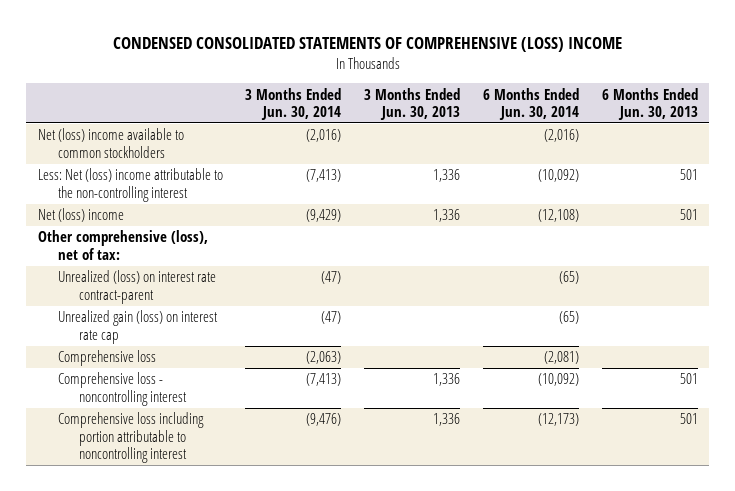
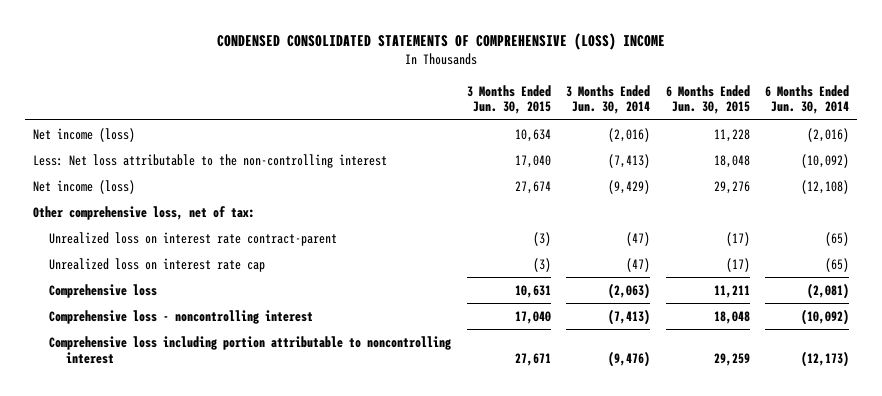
[364,87,461,121] 3 Months Ended Jun. 30, 2013 -> none
[601,87,698,121] 6 Months Ended Jun. 30, 2013 -> none
none -> [466,84,551,115] 3 Months Ended Jun. 30, 2015
none -> [665,84,750,115] 6 Months Ended Jun. 30, 2015
[37,128,184,158] Net (loss) income available to common stockholders -> [32,127,135,142] Net income (loss)
[37,168,223,202] Less: Net (loss) income attributable to the non-controlling interest -> [32,153,387,168] Less: Net loss attributable to the non-controlling interest
[37,208,124,223] Net (loss) income -> [32,179,135,194] Net income (loss)
[37,230,208,260] Other comprehensive (loss), net of tax: -> [32,205,255,220] Other comprehensive loss, net of tax:
[58,270,217,304] Unrealized (loss) on interest rate contract-parent -> [49,231,338,246] Unrealized loss on interest rate contract-parent
[58,310,219,344] Unrealized gain (loss) on interest rate cap -> [49,257,266,272] Unrealized loss on interest rate cap

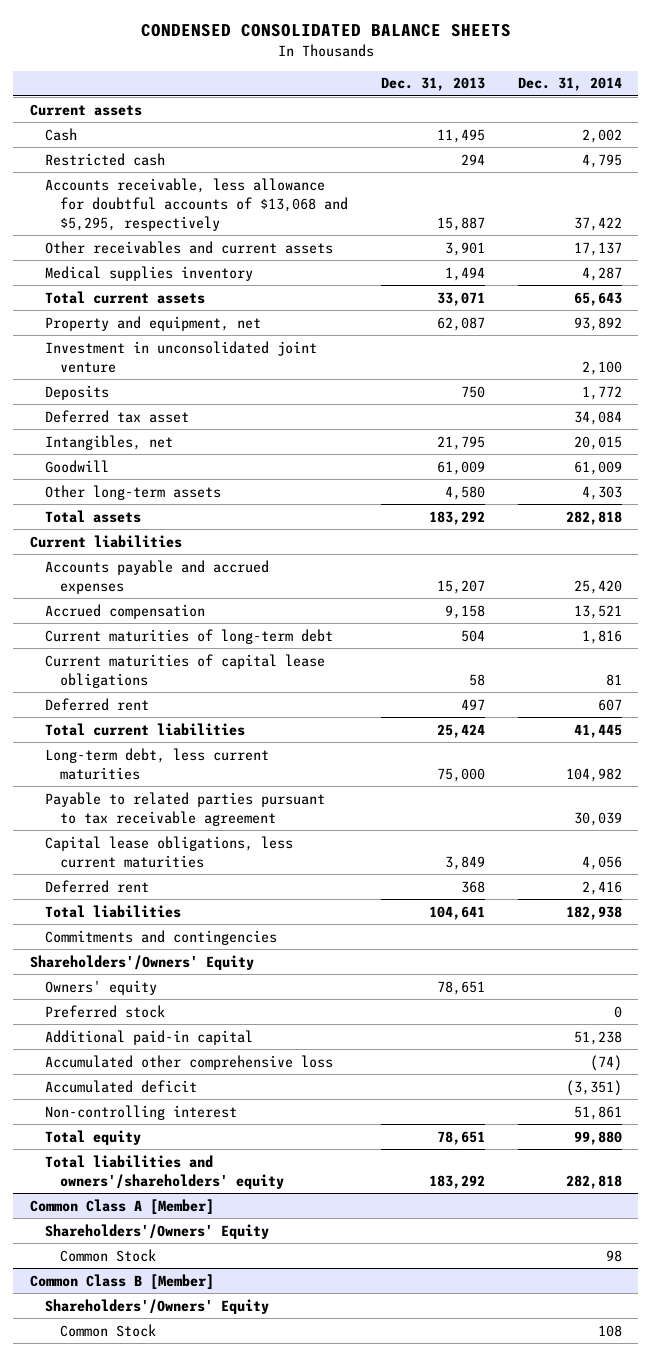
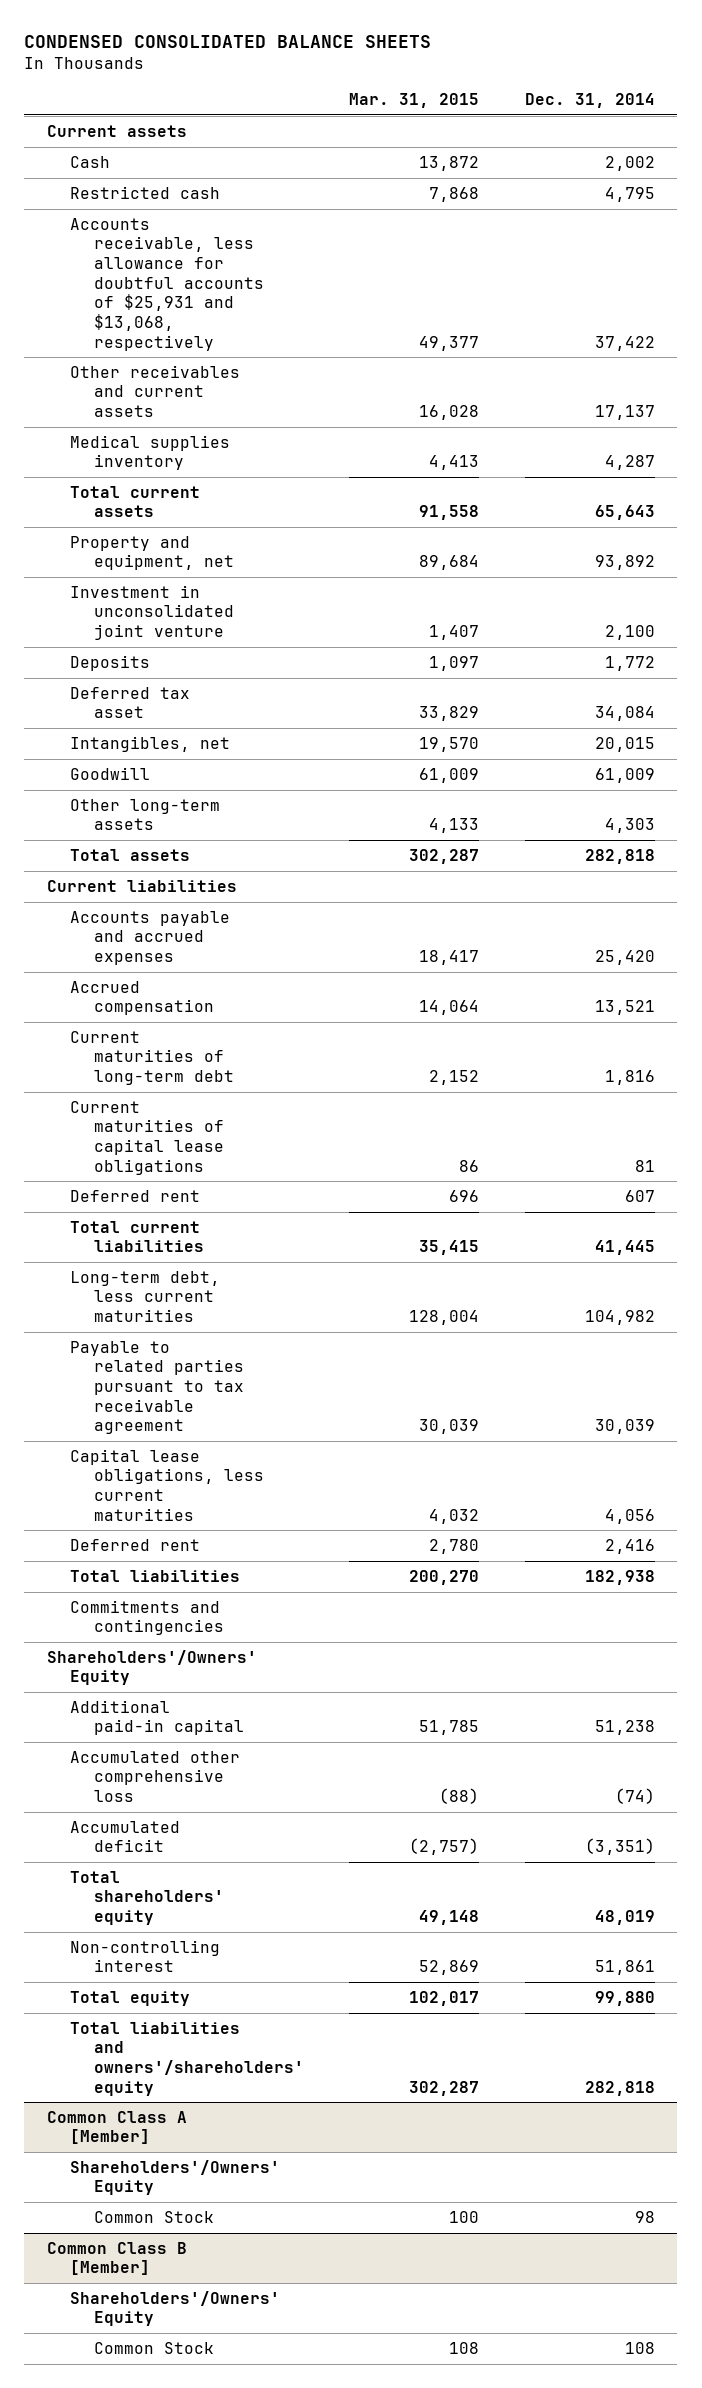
[380,77,485,92] Dec. 31, 2013 -> none
none -> [349,92,480,108] Mar. 31, 2015
[44,177,348,231] Accounts receivable, less allowance for doubtful accounts of $13,068 and $5,295, respectively -> [70,217,265,351] Accounts receivable, less allowance for doubtful accounts of $25,931 and $13,068, respectively
[44,979,157,995] Owners' equity -> none
[44,1004,165,1018] Preferred stock -> none
none -> [70,1870,225,1926] Total shareholders' equity

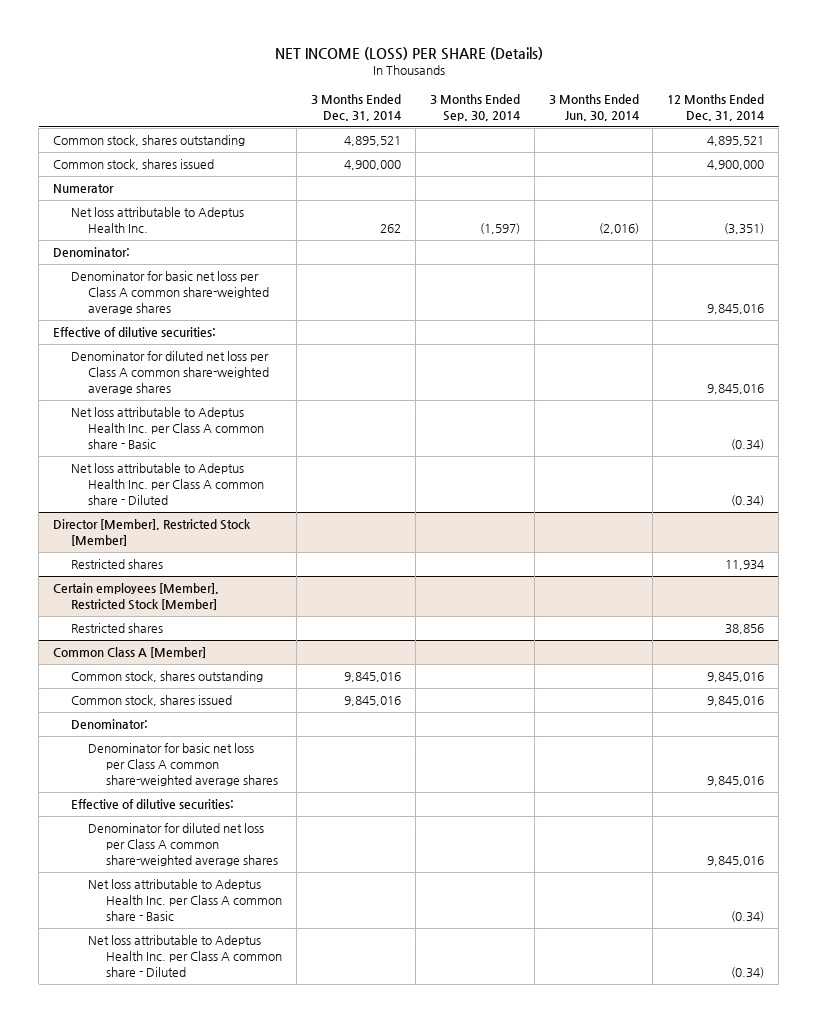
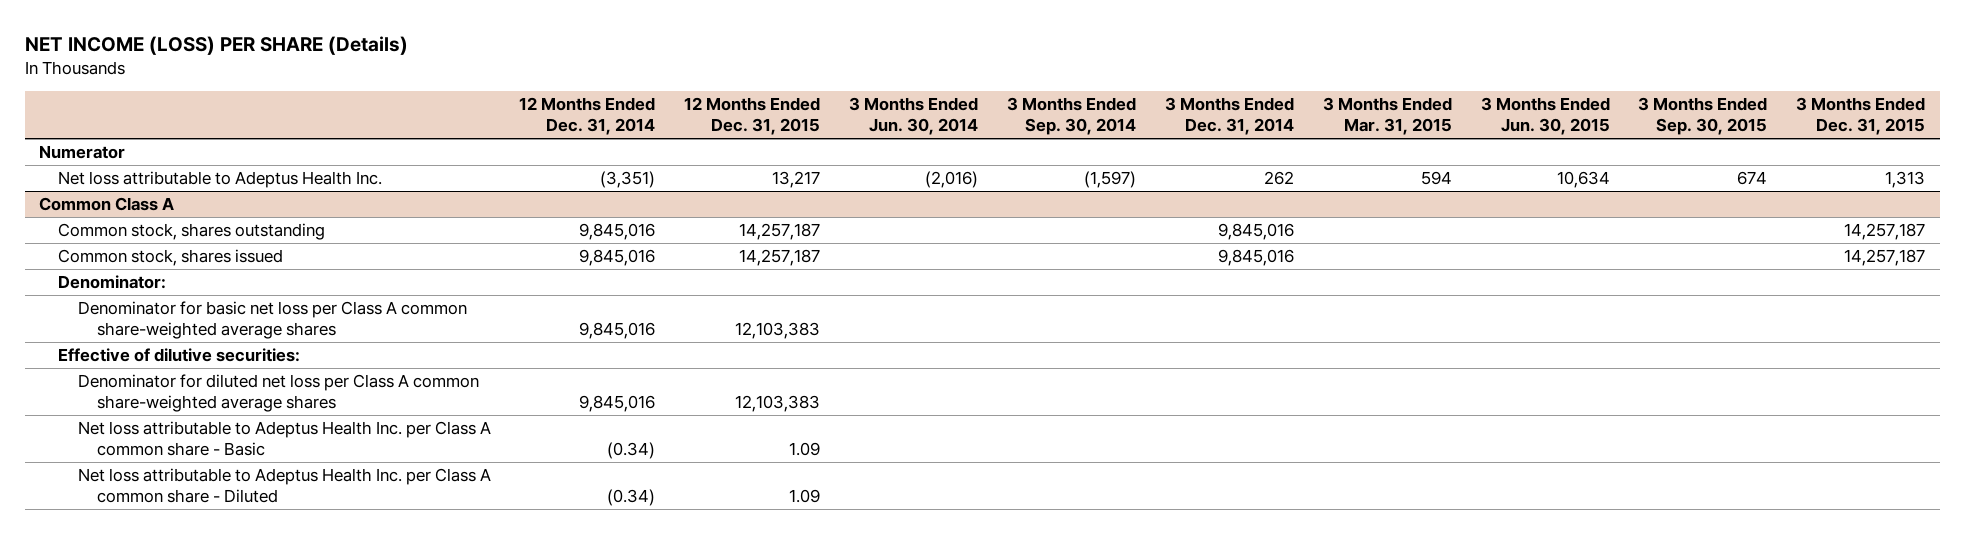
none -> [684,97,821,136] 12 Months Ended Dec. 31, 2015
none -> [1322,97,1452,136] 3 Months Ended Mar. 31, 2015
none -> [1480,97,1610,136] 3 Months Ended Jun. 30, 2015
none -> [1638,97,1768,136] 3 Months Ended Sep. 30, 2015
none -> [1796,97,1926,136] 3 Months Ended Dec. 31, 2015
[53,135,246,147] Common stock, shares outstanding -> none
[53,159,215,171] Common stock, shares issued -> none
[53,247,131,258] Denominator: -> none
[70,271,270,315] Denominator for basic net loss per Class A common share-weighted average shares -> none
[53,327,217,338] Effective of dilutive securities: -> none
[70,351,270,395] Denominator for diluted net loss per Class A common share-weighted average shares -> none
[70,407,265,450] Net loss attributable to Adeptus Health Inc. per Class A common share - Basic -> none
[70,463,265,506] Net loss attributable to Adeptus Health Inc. per Class A common share - Diluted -> none
[53,519,252,547] Director [Member], Restricted Stock [Member] -> none
[70,559,163,570] Restricted shares -> none
[53,583,220,611] Certain employees [Member], Restricted Stock [Member] -> none
[70,623,163,634] Restricted shares -> none
[53,647,207,659] Common Class A [Member] -> [39,196,175,211] Common Class A

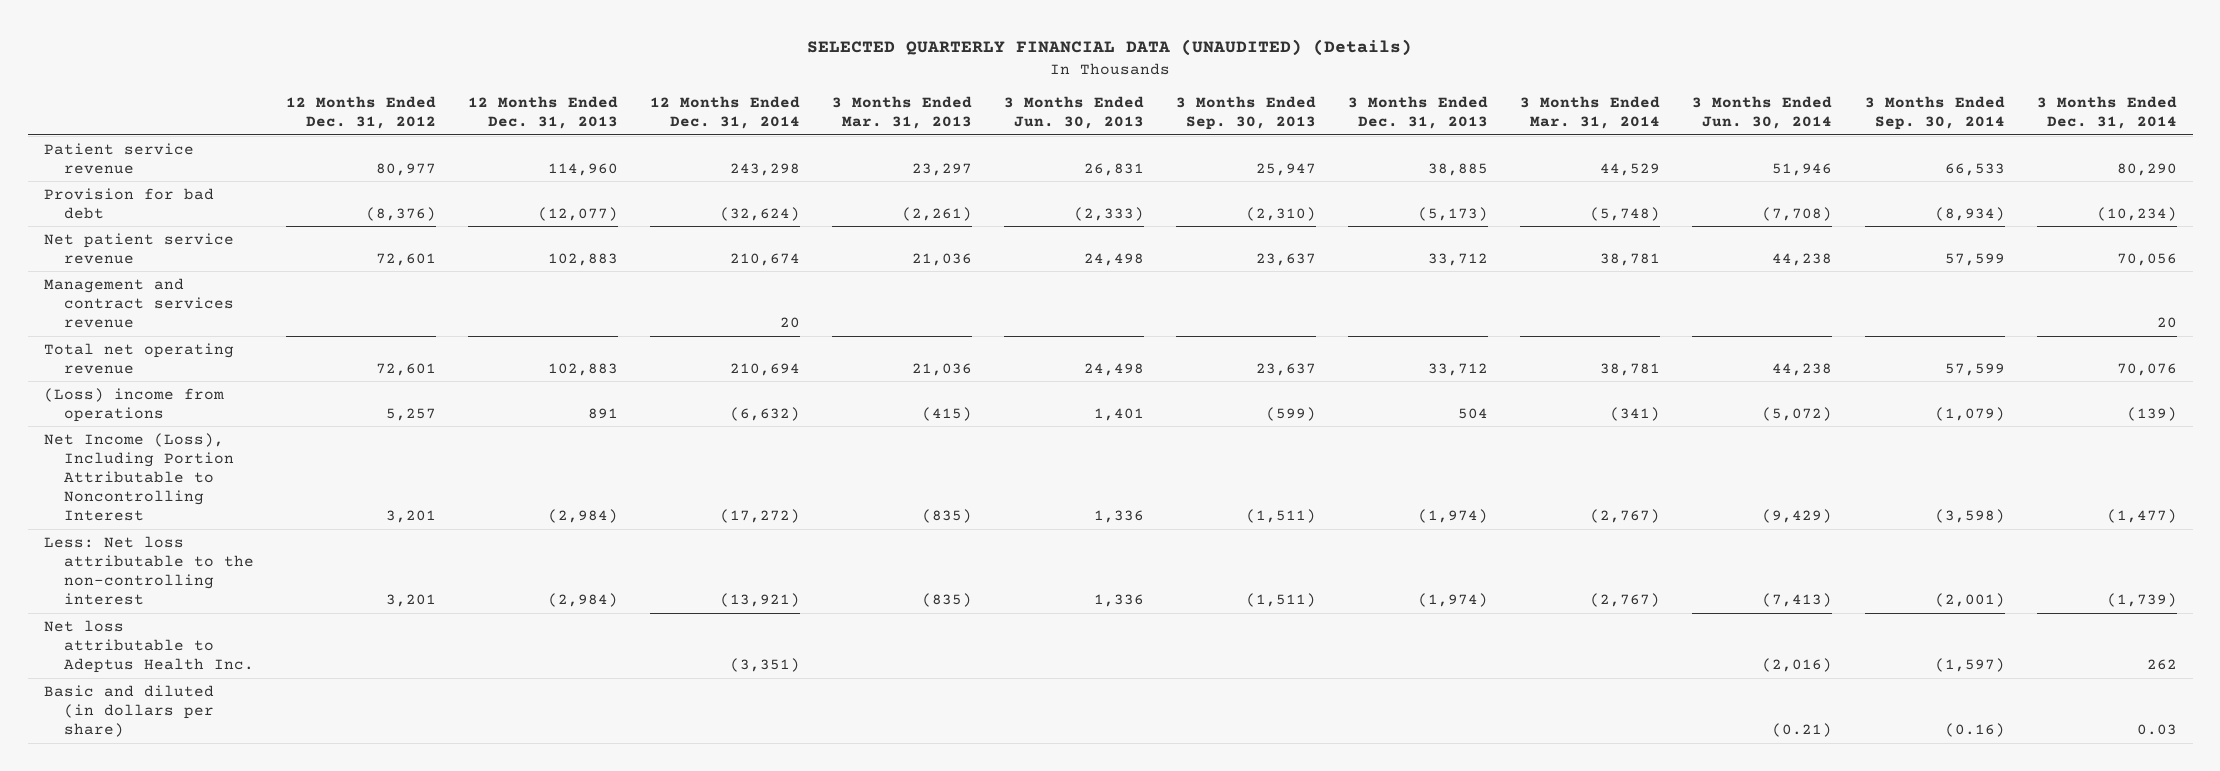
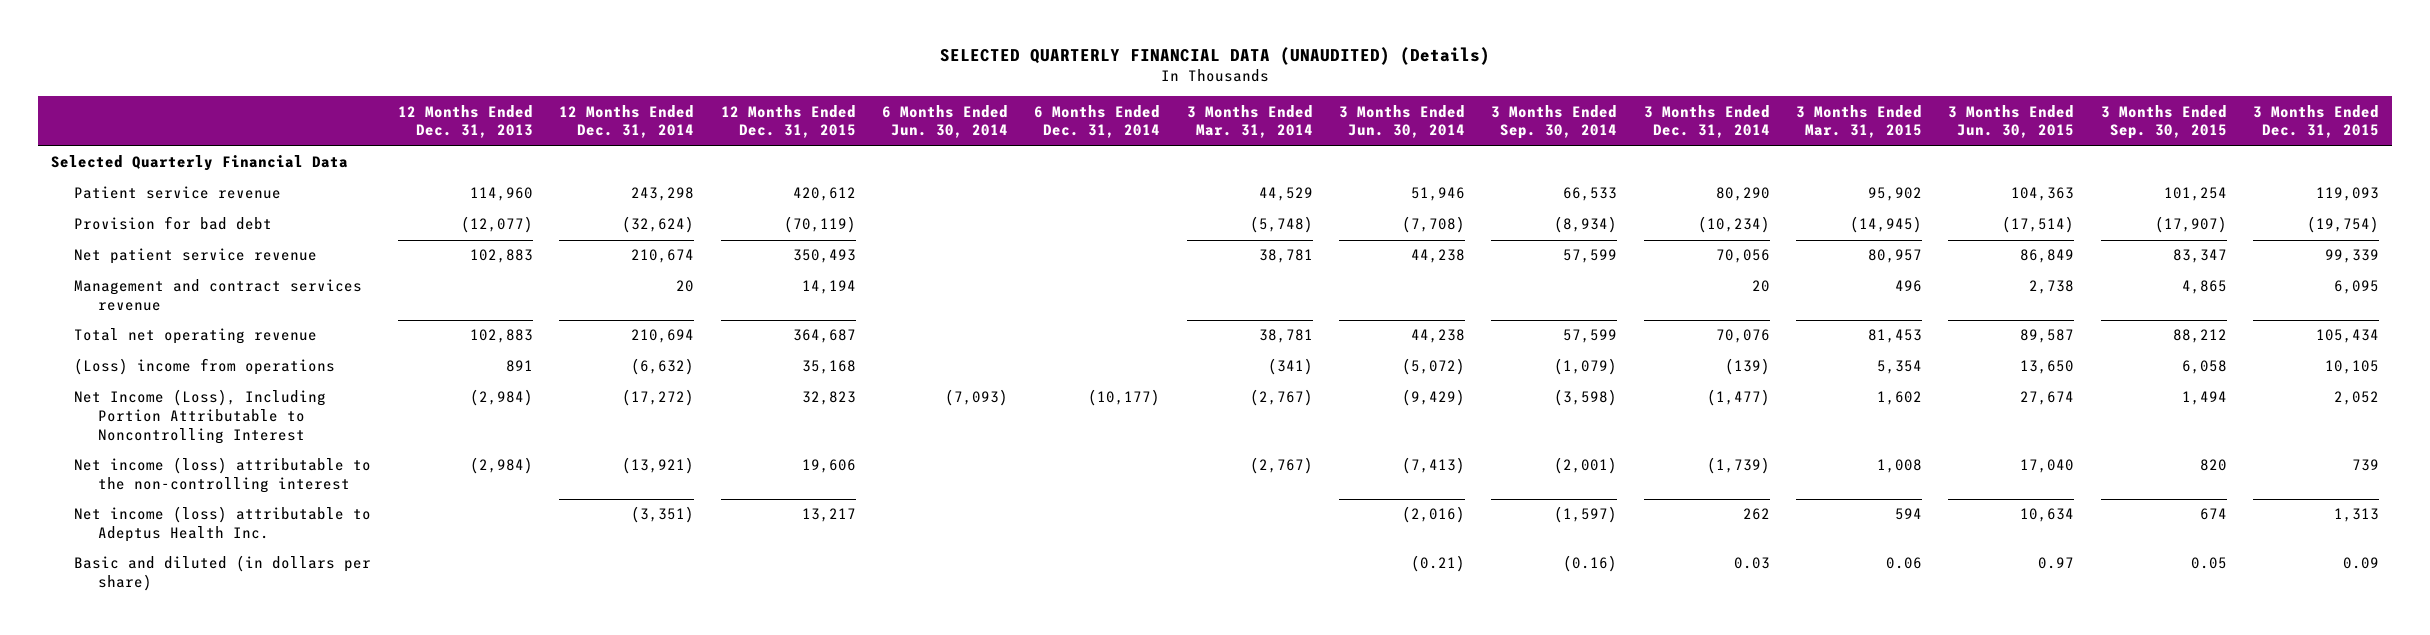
[285,96,436,130] 12 Months Ended Dec. 31, 2012 -> none
[832,96,973,130] 3 Months Ended Mar. 31, 2013 -> none
[1004,96,1145,130] 3 Months Ended Jun. 30, 2013 -> none
[1176,96,1317,131] 3 Months Ended Sep. 30, 2013 -> none
[1348,96,1489,130] 3 Months Ended Dec. 31, 2013 -> none
none -> [720,104,856,139] 12 Months Ended Dec. 31, 2015
none -> [881,104,1008,139] 6 Months Ended Jun. 30, 2014
none -> [1034,104,1161,139] 6 Months Ended Dec. 31, 2014
none -> [1796,104,1923,139] 3 Months Ended Mar. 31, 2015
none -> [1948,104,2075,139] 3 Months Ended Jun. 30, 2015
none -> [2100,104,2227,140] 3 Months Ended Sep. 30, 2015
none -> [2253,104,2380,139] 3 Months Ended Dec. 31, 2015
none -> [51,155,349,172] Selected Quarterly Financial Data
[43,535,254,606] Less: Net loss attributable to the non-controlling interest -> [74,457,372,494] Net income (loss) attributable to the non-controlling interest
[43,619,254,673] Net loss attributable to Adeptus Health Inc. -> [74,506,372,543] Net income (loss) attributable to Adeptus Health Inc.

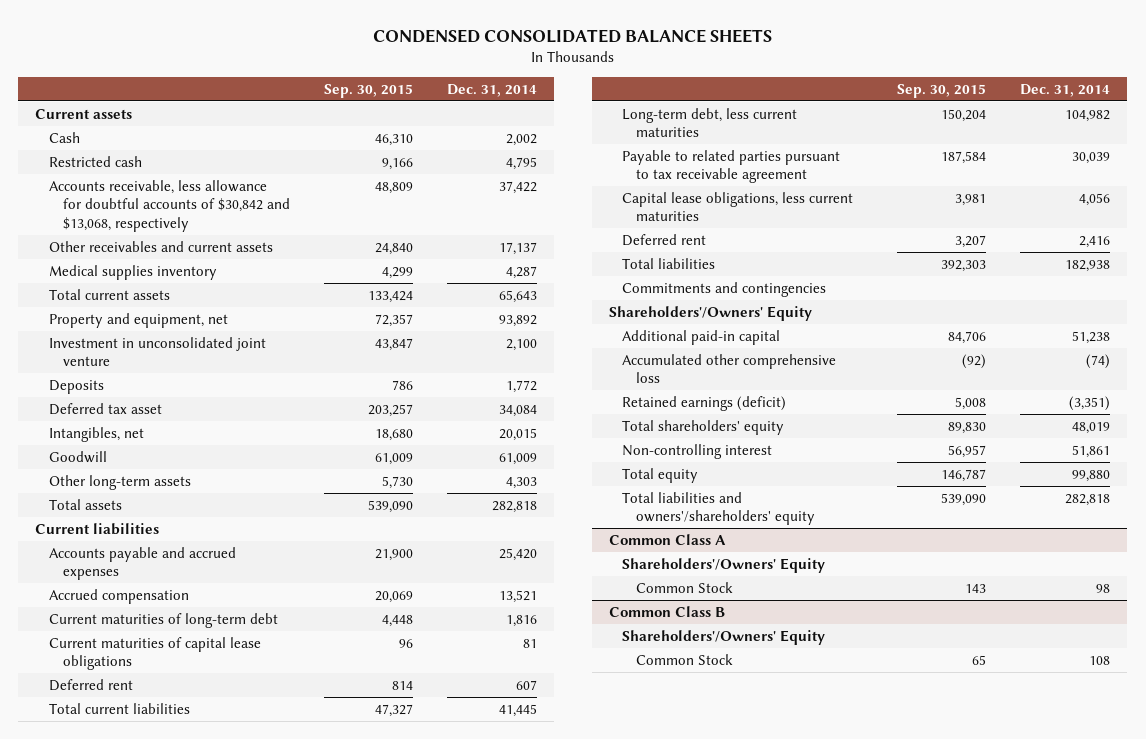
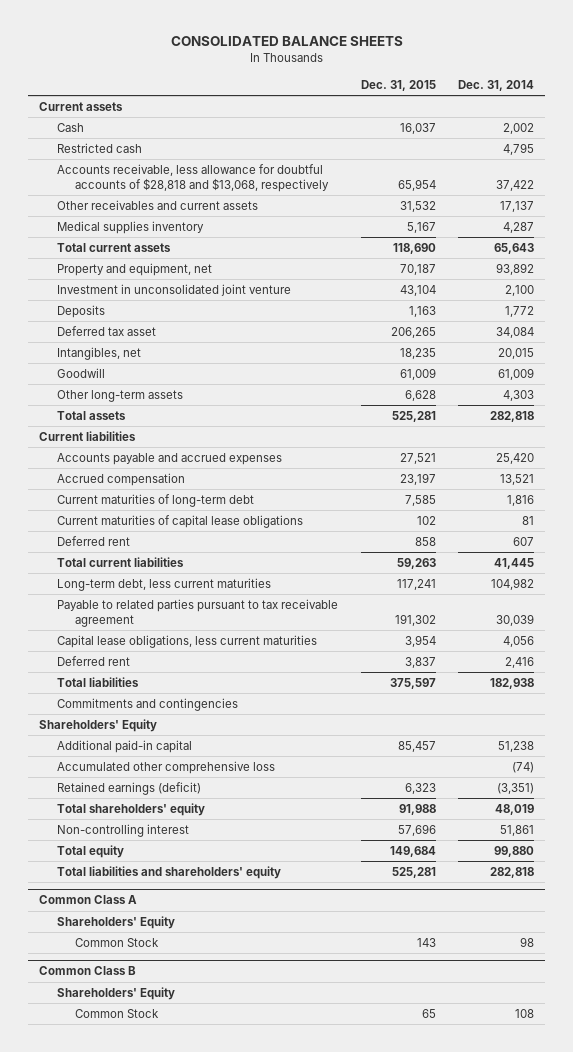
[372,28,772,43] CONDENSED CONSOLIDATED BALANCE SHEETS -> [170,36,403,47] CONSOLIDATED BALANCE SHEETS
[324,83,414,98] Sep. 30, 2015 -> none
none -> [360,79,436,91] Dec. 31, 2015
[49,179,291,233] Accounts receivable, less allowance for doubtful accounts of $30,842 and $13,068, respectively -> [57,164,330,192] Accounts receivable, less allowance for doubtful accounts of $28,818 and $13,068, respectively
[608,305,812,321] Shareholders'/Owners' Equity -> [39,719,158,733] Shareholders' Equity
[622,491,816,526] Total liabilities and owners'/shareholders' equity -> [57,866,282,880] Total liabilities and shareholders' equity
[622,557,826,573] Shareholders'/Owners' Equity -> [57,916,176,930] Shareholders' Equity
[622,629,826,645] Shareholders'/Owners' Equity -> [57,987,176,1001] Shareholders' Equity

